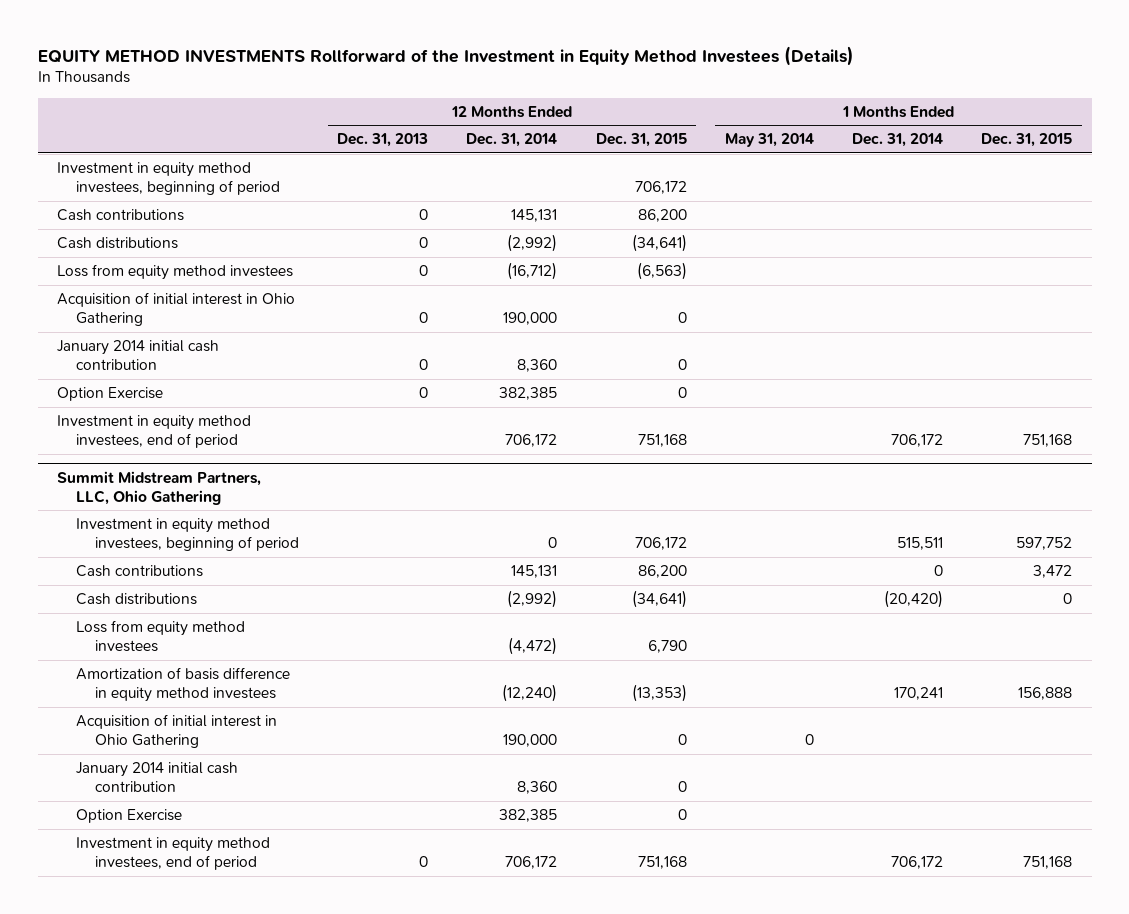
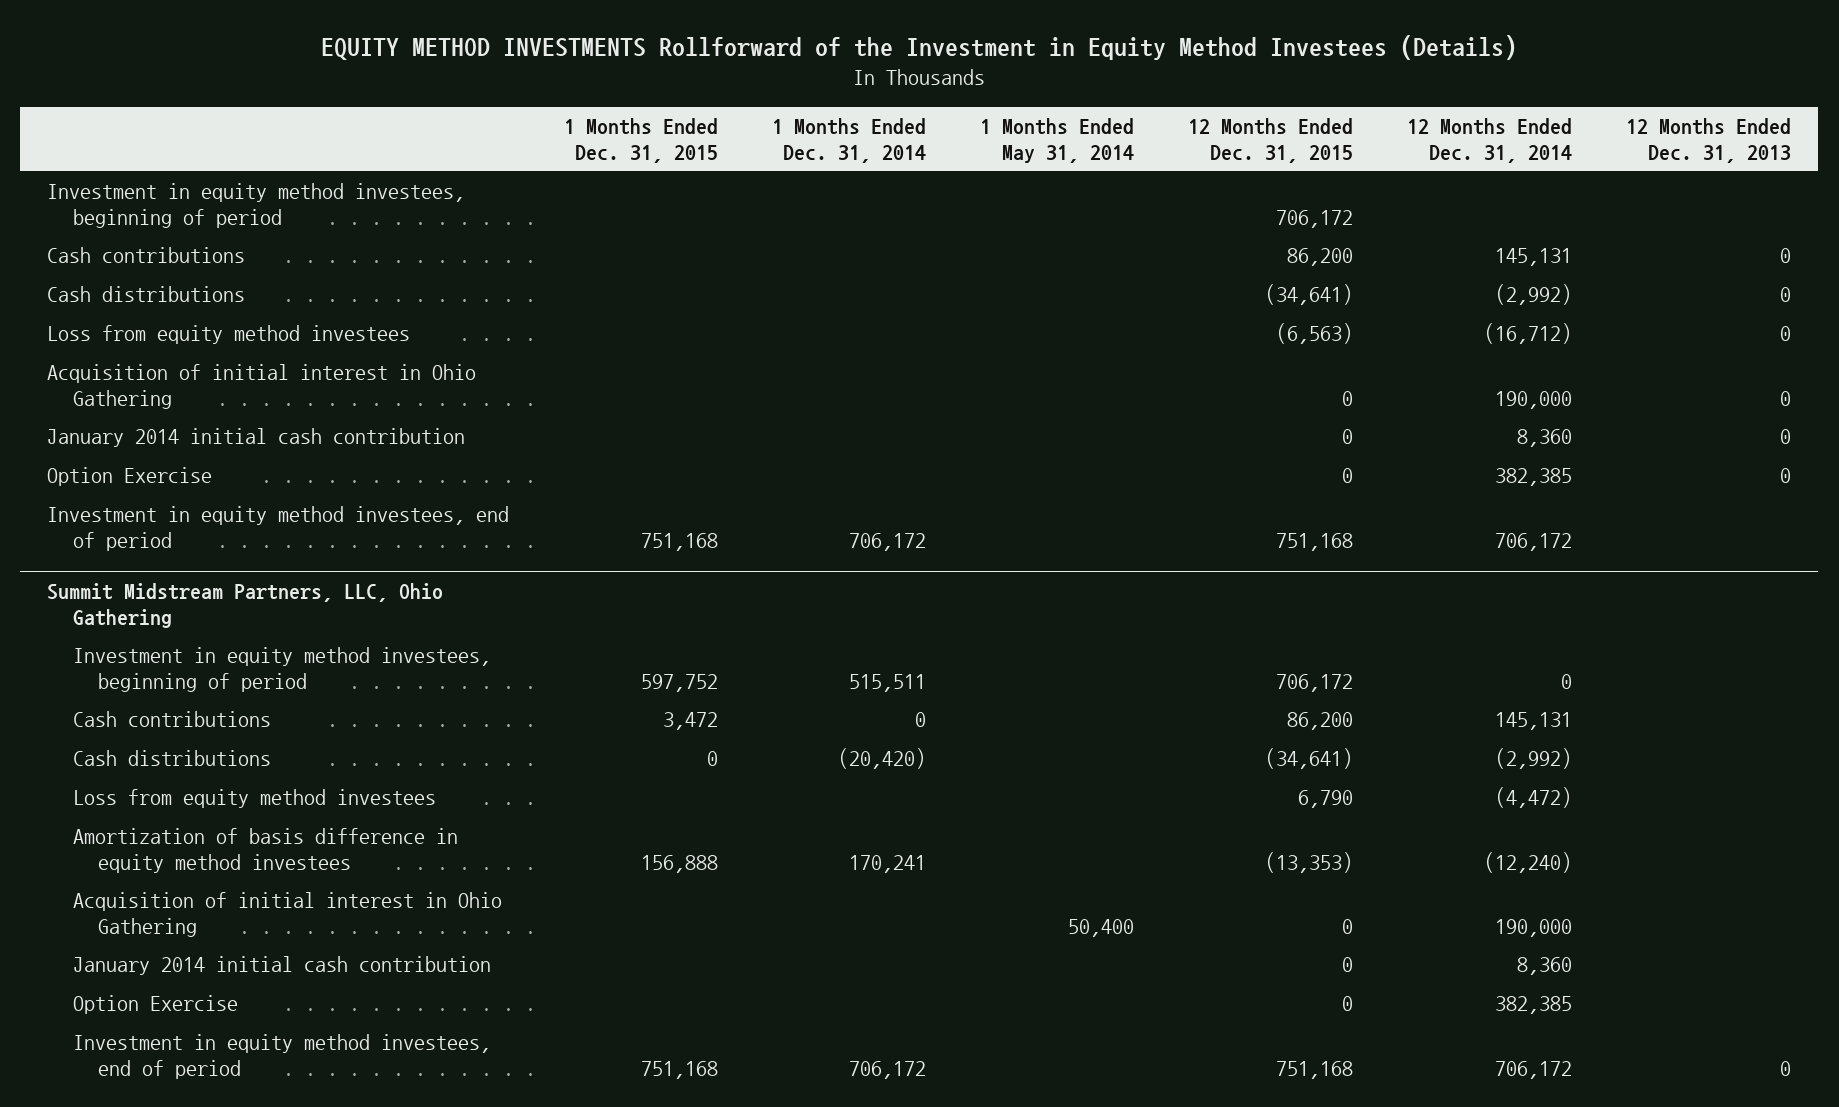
[804,734,814,746] 0 -> [1067,919,1134,938] 50,400

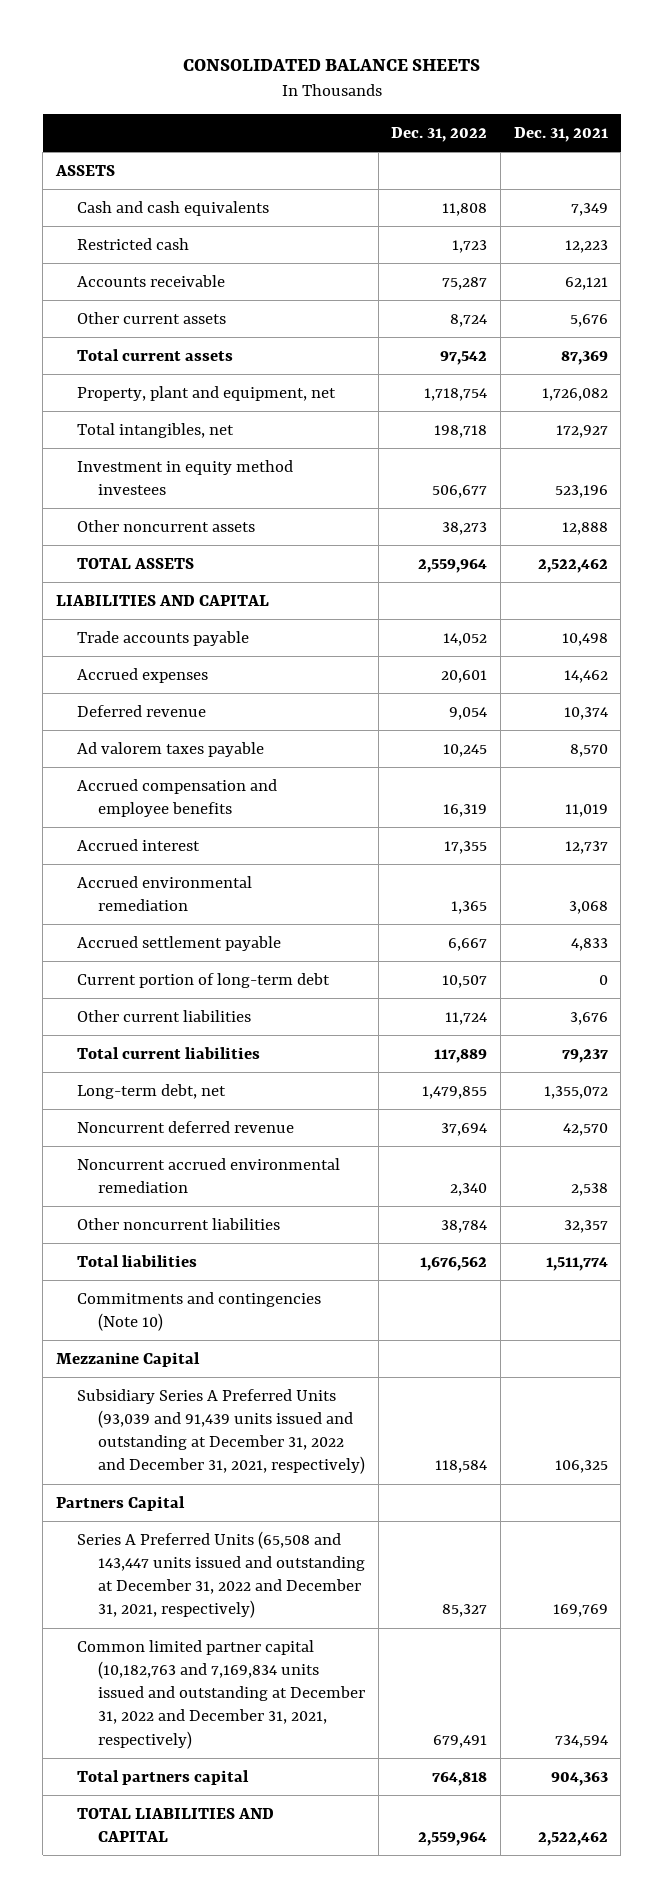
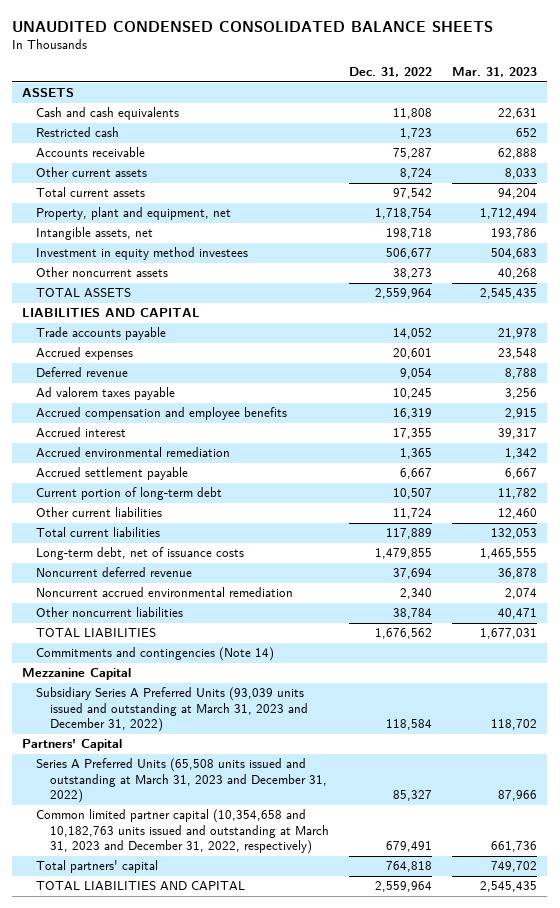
[182,59,480,72] CONSOLIDATED BALANCE SHEETS -> [12,20,494,32] UNAUDITED CONDENSED CONSOLIDATED BALANCE SHEETS
[513,126,608,142] Dec. 31, 2021 -> none
none -> [452,66,538,77] Mar. 31, 2023
[76,422,234,438] Total intangibles, net -> [36,227,154,241] Intangible assets, net
[76,1083,226,1099] Long-term debt, net -> [36,547,245,561] Long-term debt, net of issuance costs
[76,1254,197,1267] Total liabilities -> [36,628,157,638] TOTAL LIABILITIES
[76,1291,321,1331] Commitments and contingencies (Note 10) -> [36,647,275,662] Commitments and contingencies (Note 14)
[76,1388,365,1475] Subsidiary Series A Preferred Units (93,039 and 91,439 units issued and outstanding at December 31, 2022 and December 31, 2021, respectively) -> [36,687,308,733] Subsidiary Series A Preferred Units (93,039 units issued and outstanding at March 31, 2023 and December 31, 2022)
[55,1495,185,1511] Partners Capital -> [22,739,123,752] Partners' Capital
[76,1530,365,1619] Series A Preferred Units (65,508 and 143,447 units issued and outstanding at December 31, 2022 and December 31, 2021, respectively) -> [36,758,327,804] Series A Preferred Units (65,508 units issued and outstanding at March 31, 2023 and December 31, 2022)
[76,1639,365,1749] Common limited partner capital (10,182,763 and 7,169,834 units issued and outstanding at December 31, 2022 and December 31, 2021, respectively) -> [36,809,329,855] Common limited partner capital (10,354,658 and 10,182,763 units issued and outstanding at March 31, 2023 and December 31, 2022, respectively)
[76,1769,249,1785] Total partners capital -> [36,860,159,874] Total partners' capital

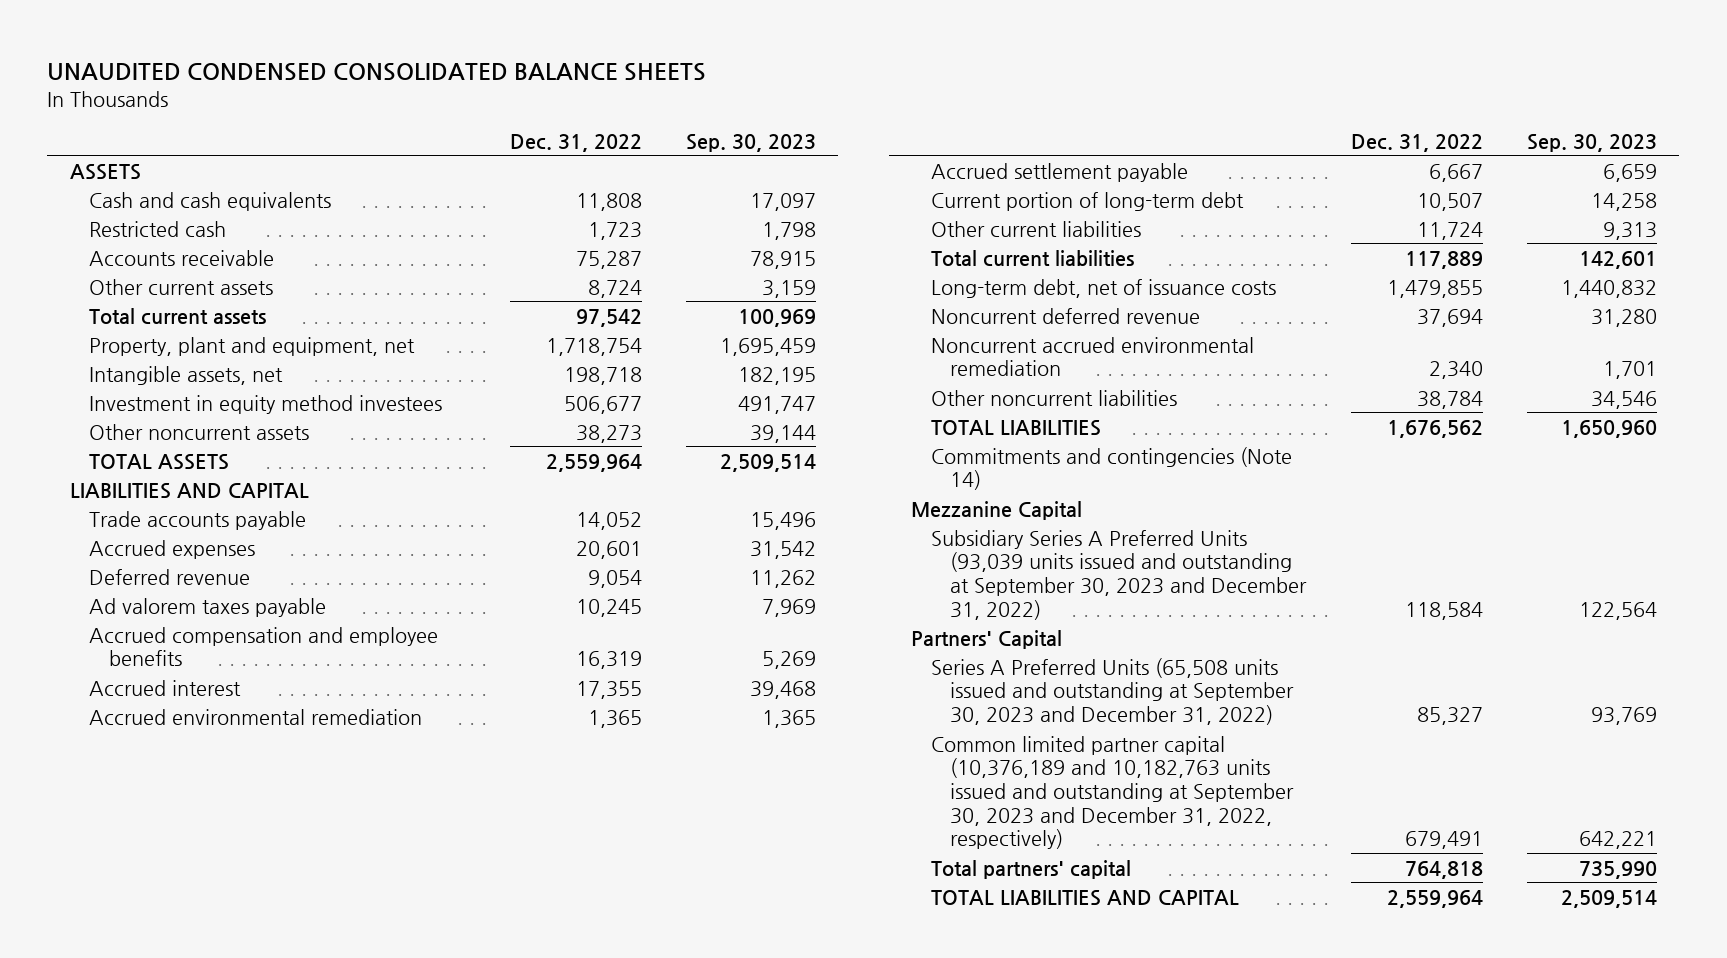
[452,66,538,77] Mar. 31, 2023 -> none
none -> [685,133,816,152] Sep. 30, 2023
[36,687,308,733] Subsidiary Series A Preferred Units (93,039 units issued and outstanding at March 31, 2023 and December 31, 2022) -> [930,529,1308,620] Subsidiary Series A Preferred Units (93,039 units issued and outstanding at September 30, 2023 and December 31, 2022)
[36,758,327,804] Series A Preferred Units (65,508 units issued and outstanding at March 31, 2023 and December 31, 2022) -> [930,657,1295,726] Series A Preferred Units (65,508 units issued and outstanding at September 30, 2023 and December 31, 2022)
[36,809,329,855] Common limited partner capital (10,354,658 and 10,182,763 units issued and outstanding at March 31, 2023 and December 31, 2022, respectively) -> [930,735,1295,850] Common limited partner capital (10,376,189 and 10,182,763 units issued and outstanding at September 30, 2023 and December 31, 2022, respectively)

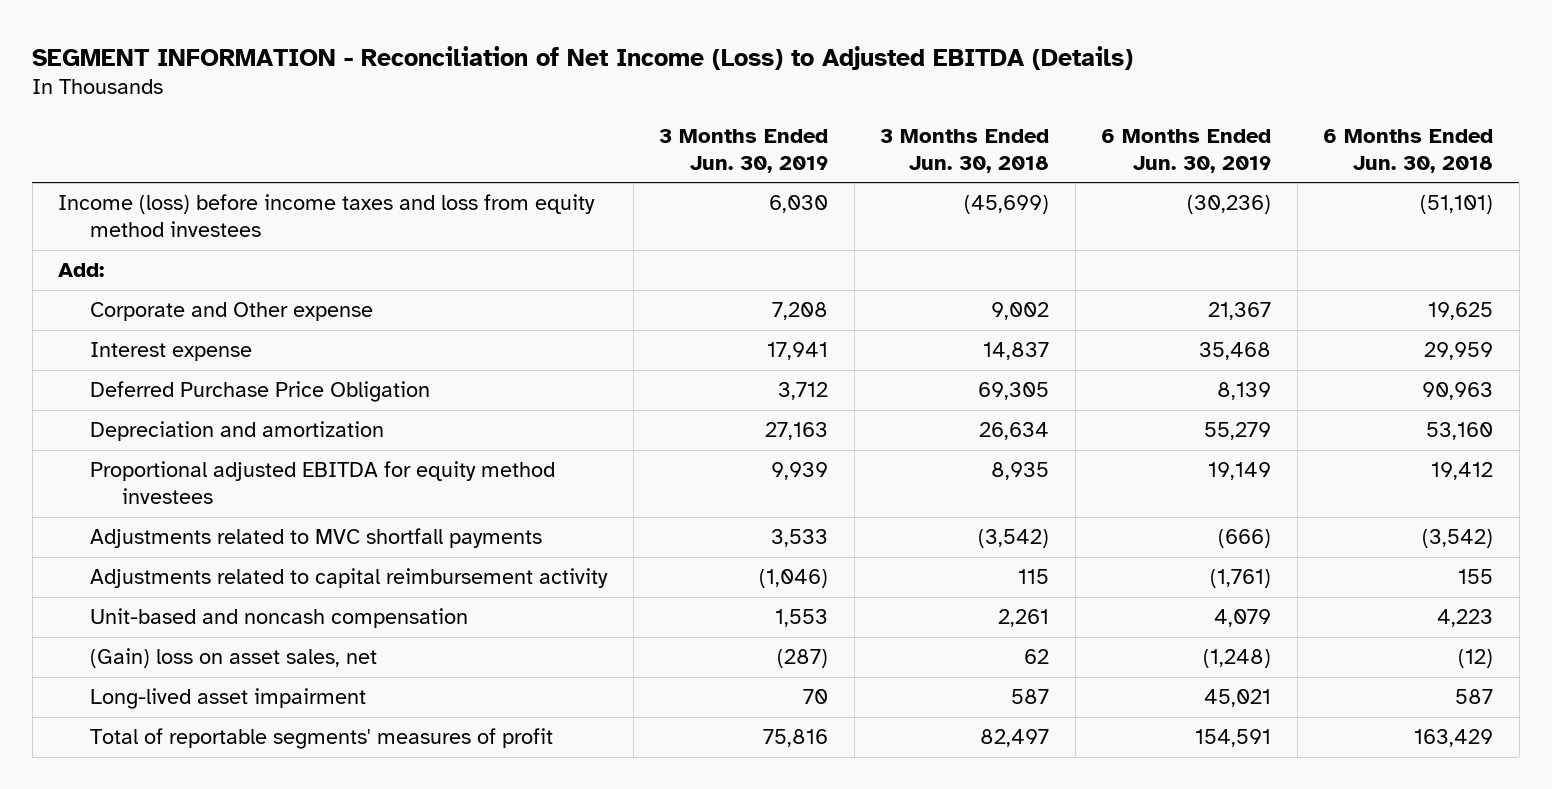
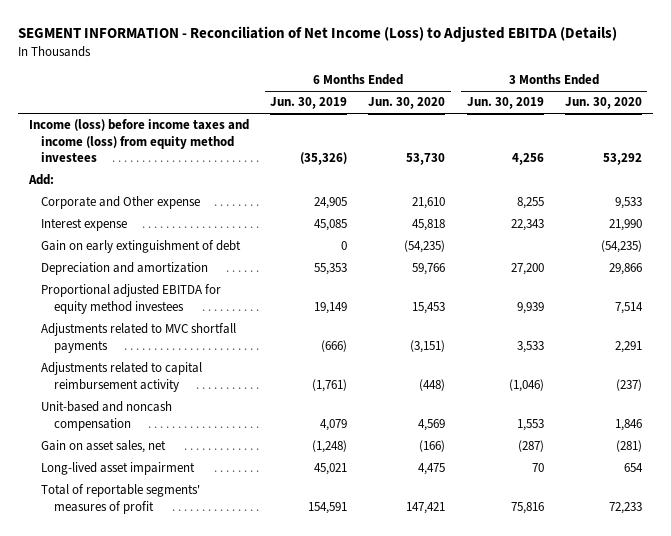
[880,128,1050,173] 3 Months Ended Jun. 30, 2018 -> none
[1323,128,1494,173] 6 Months Ended Jun. 30, 2018 -> none
none -> [368,97,446,110] Jun. 30, 2020
none -> [564,97,642,110] Jun. 30, 2020
[58,194,596,237] Income (loss) before income taxes and loss from equity method investees -> [28,119,249,163] Income (loss) before income taxes and income (loss) from equity method investees
[769,195,829,214] 6,030 -> [511,153,544,166] 4,256
[1187,195,1272,215] (30,236) -> [300,152,348,166] (35,326)
[90,381,431,403] Deferred Purchase Price Obligation -> none
[772,302,829,321] 7,208 -> [516,197,544,210] 8,255
[1208,302,1272,321] 21,367 -> [314,197,348,210] 24,905
[767,342,829,361] 17,941 -> [510,219,544,232] 22,343
[1199,342,1272,361] 35,468 -> [314,219,348,232] 45,085
none -> [41,240,242,254] Gain on early extinguishment of debt
[765,422,829,441] 27,163 -> [510,263,544,276] 27,200
[1204,422,1272,441] 55,279 -> [314,263,348,276] 55,353
[90,648,378,669] (Gain) loss on asset sales, net -> [41,440,167,454] Gain on asset sales, net

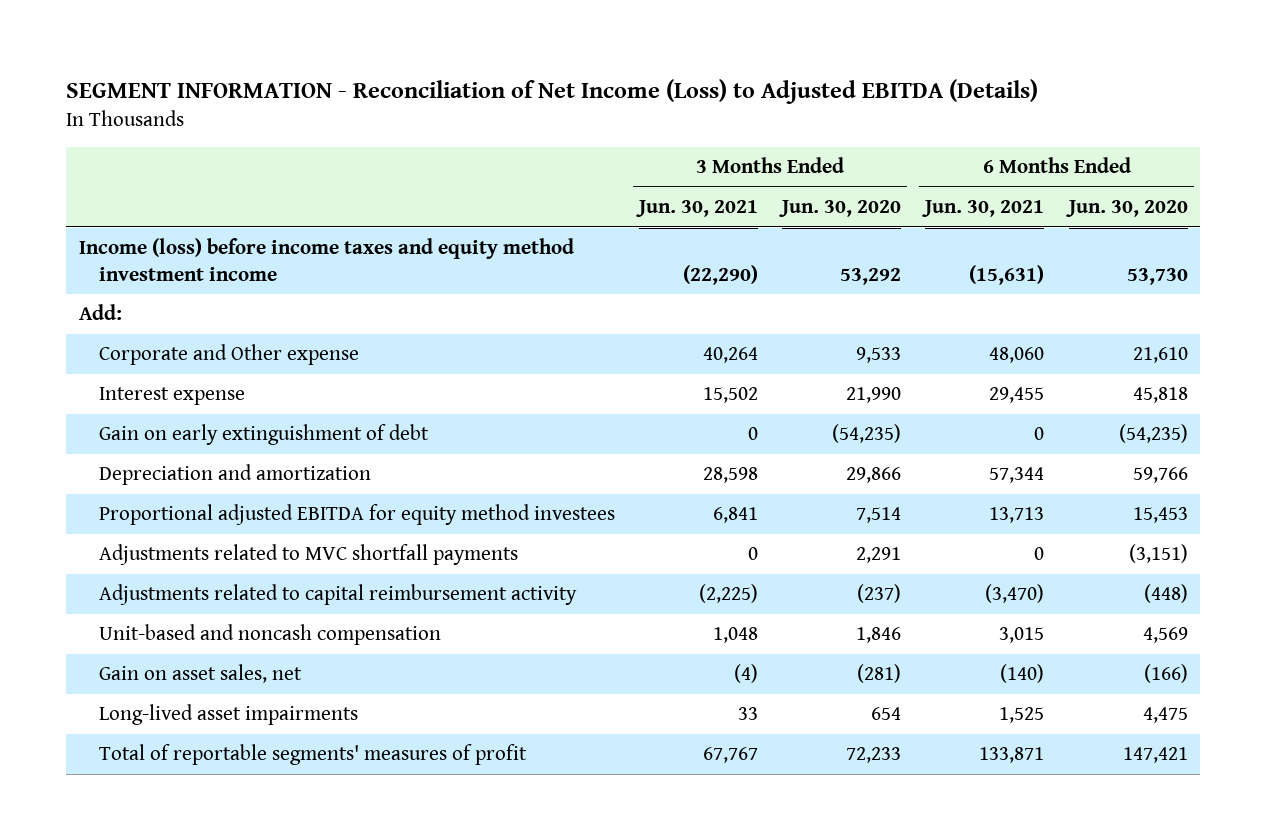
[270,97,348,110] Jun. 30, 2019 -> none
[466,97,544,110] Jun. 30, 2019 -> none
none -> [635,200,758,218] Jun. 30, 2021
none -> [922,200,1045,218] Jun. 30, 2021
[28,119,249,163] Income (loss) before income taxes and income (loss) from equity method investees -> [78,238,574,281] Income (loss) before income taxes and equity method investment income
[41,462,196,476] Long-lived asset impairment -> [98,704,358,726] Long-lived asset impairments

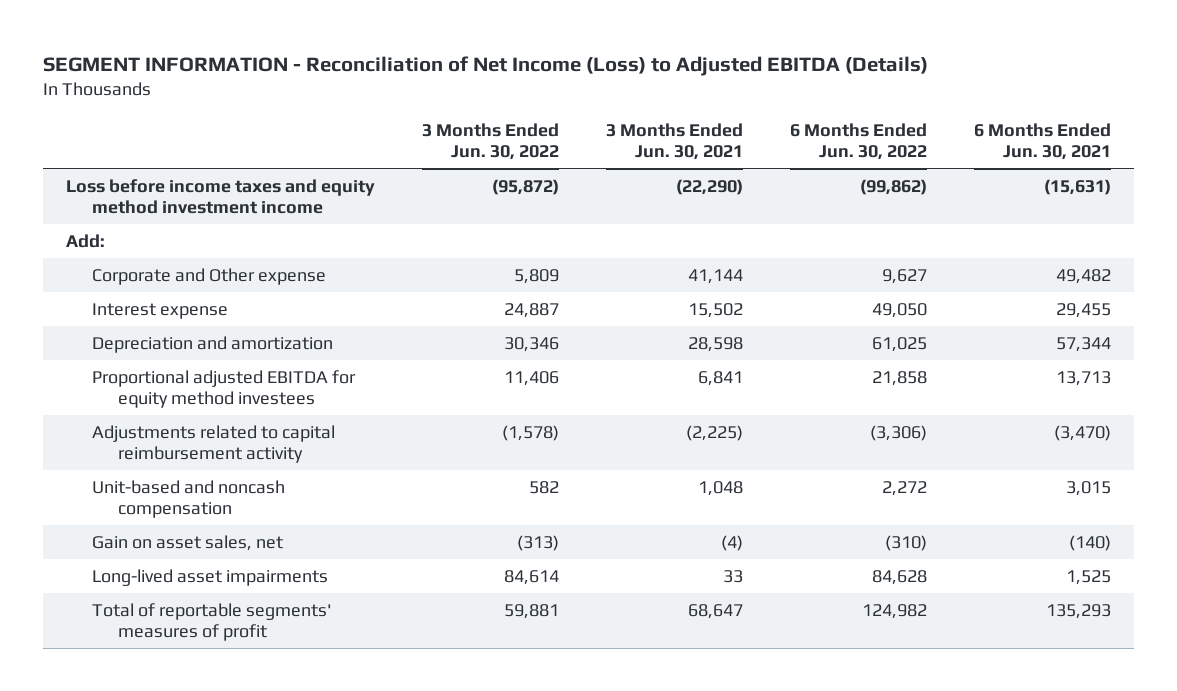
[779,200,902,218] Jun. 30, 2020 -> none
[1065,200,1188,218] Jun. 30, 2020 -> none
none -> [422,122,560,161] 3 Months Ended Jun. 30, 2022
none -> [789,122,927,161] 6 Months Ended Jun. 30, 2022
[78,238,574,281] Income (loss) before income taxes and equity method investment income -> [66,178,376,215] Loss before income taxes and equity method investment income
[702,347,758,364] 40,264 -> [687,268,743,284] 41,144
[989,347,1045,364] 48,060 -> [1055,268,1111,284] 49,482
[98,424,429,446] Gain on early extinguishment of debt -> none
[98,544,518,566] Adjustments related to MVC shortfall payments -> none
[702,747,758,764] 67,767 -> [687,603,743,619] 68,647
[979,747,1045,764] 133,871 -> [1045,603,1111,619] 135,293

